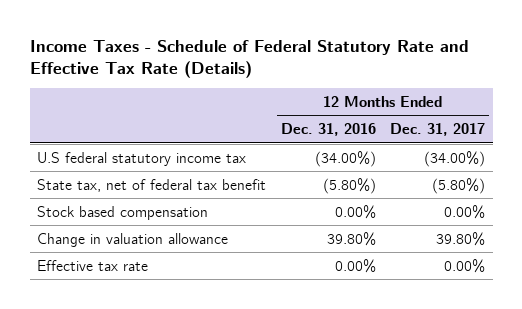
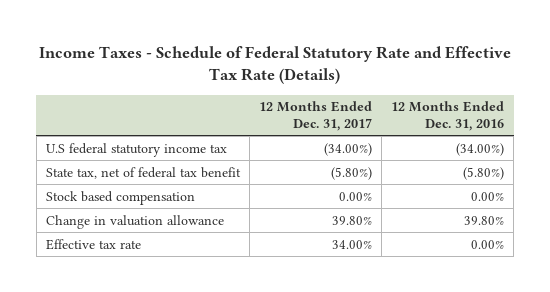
[444,258,486,273] 0.00% -> [332,239,373,249] 34.00%

